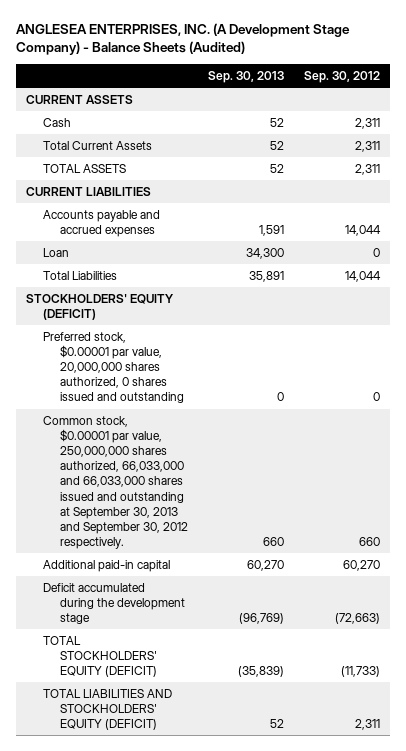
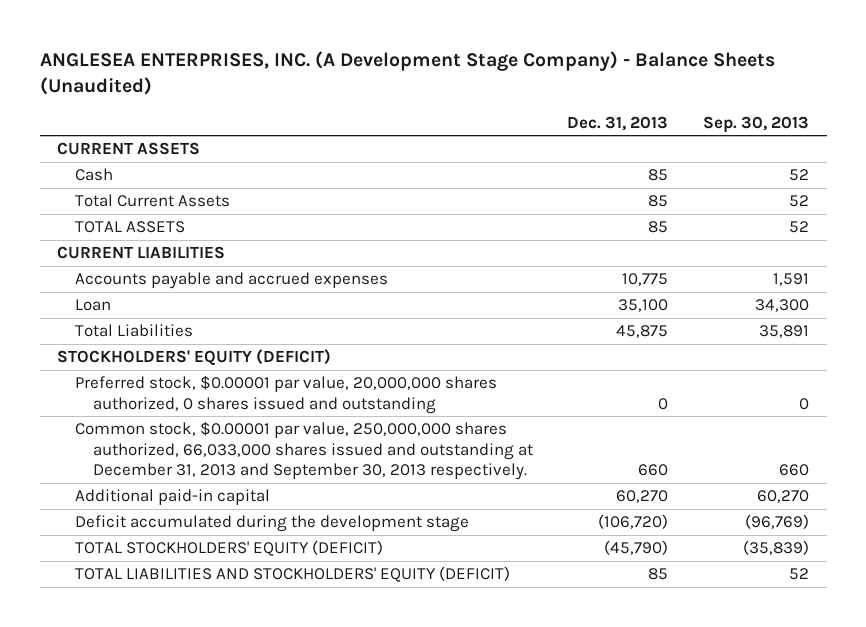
[15,23,350,56] ANGLESEA ENTERPRISES, INC. (A Development Stage Company) - Balance Sheets (Audited) -> [39,51,775,96] ANGLESEA ENTERPRISES, INC. (A Development Stage Company) - Balance Sheets (Unaudited)
[304,71,381,84] Sep. 30, 2012 -> none
none -> [567,115,669,131] Dec. 31, 2013
[43,415,189,550] Common stock, $0.00001 par value, 250,000,000 shares authorized, 66,033,000 and 66,033,000 shares issued and outstanding at September 30, 2013 and September 30, 2012 respectively. -> [74,421,533,481] Common stock, $0.00001 par value, 250,000,000 shares authorized, 66,033,000 shares issued and outstanding at December 31, 2013 and September 30, 2013 respectively.

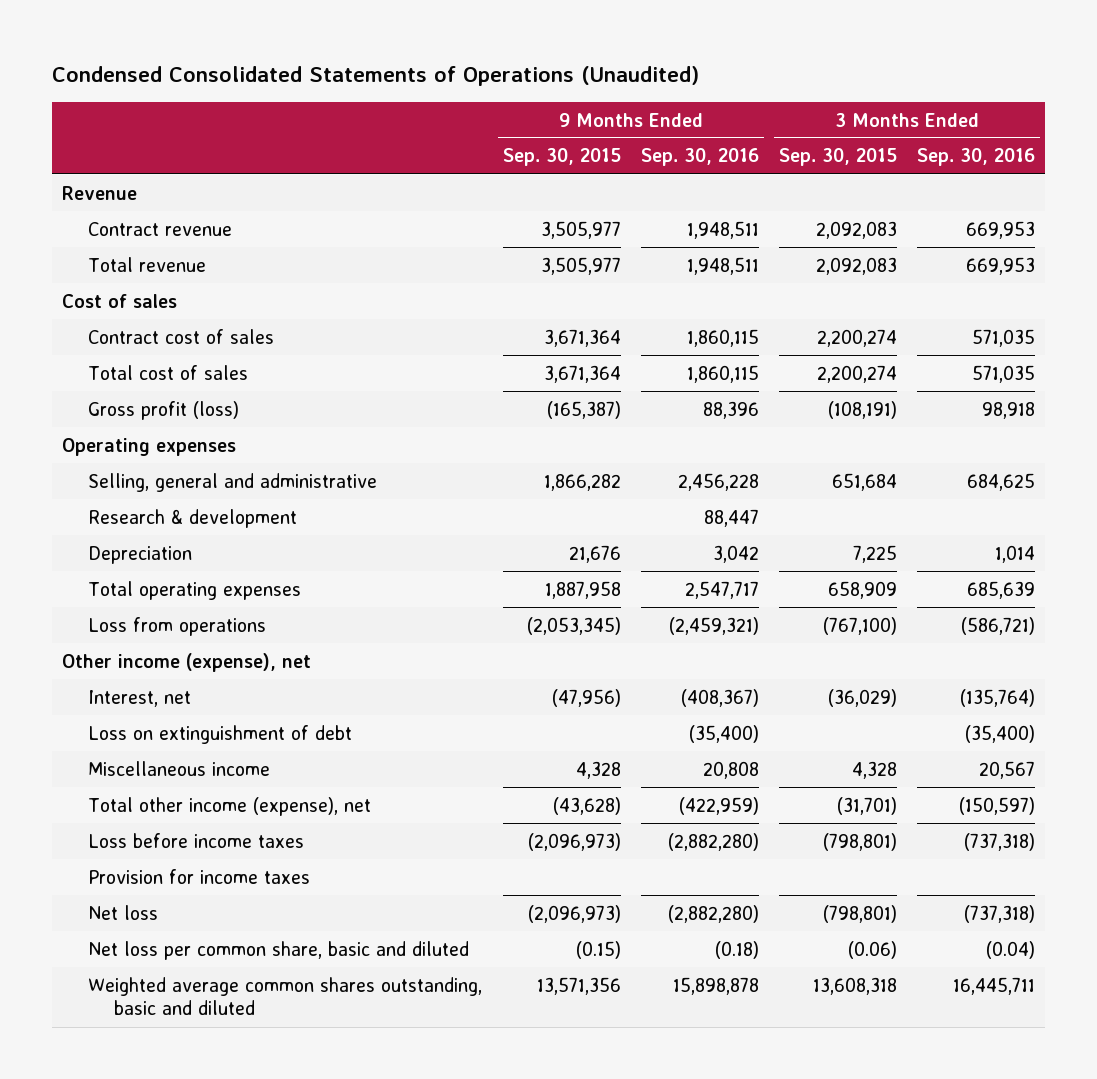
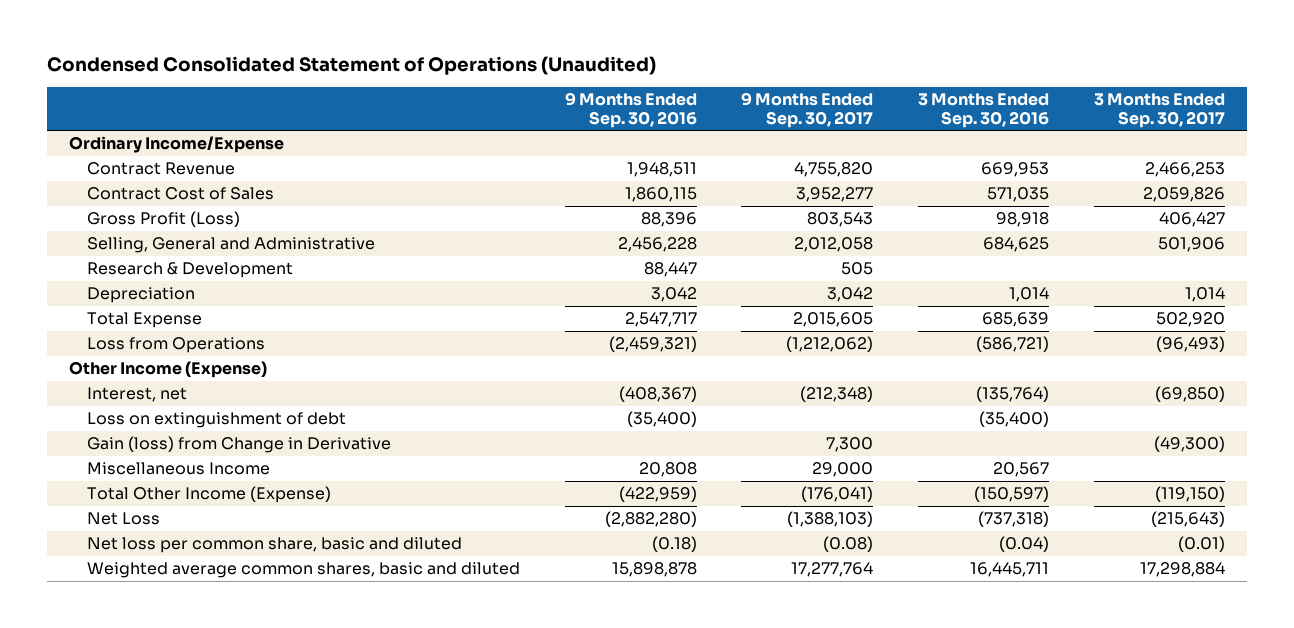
[52,66,700,87] Condensed Consolidated Statements of Operations (Unaudited) -> [46,56,656,76] Condensed Consolidated Statement of Operations (Unaudited)
[502,148,621,167] Sep. 30, 2015 -> none
[778,148,897,167] Sep. 30, 2015 -> none
none -> [741,92,874,128] 9 Months Ended Sep. 30, 2017
none -> [1093,93,1225,128] 3 Months Ended Sep. 30, 2017
[62,185,138,200] Revenue -> none
[88,256,207,272] Total revenue -> none
[62,293,178,308] Cost of sales -> none
[88,364,249,380] Total cost of sales -> none
[62,437,237,456] Operating expenses -> none
none -> [68,136,284,154] Ordinary Income/Expense
[88,221,233,236] Contract revenue -> [86,162,235,176] Contract Revenue
[88,328,275,344] Contract cost of sales -> [86,187,274,201] Contract Cost of Sales
[88,400,240,420] Gross profit (loss) -> [86,211,240,228] Gross Profit (Loss)
[88,472,378,492] Selling, general and administrative -> [86,237,375,254] Selling, General and Administrative
[88,508,298,528] Research & development -> [86,262,293,279] Research & Development
[88,580,302,600] Total operating expenses -> [86,312,202,329] Total Expense
[88,616,267,636] Loss from operations -> [86,337,265,354] Loss from Operations
[62,652,312,672] Other income (expense), net -> [68,361,267,379] Other Income (Expense)
[88,832,305,848] Loss before income taxes -> none
[88,868,311,884] Provision for income taxes -> none
none -> [86,436,391,454] Gain (loss) from Change in Derivative
[88,760,271,776] Miscellaneous income -> [86,462,270,476] Miscellaneous Income
[88,796,372,816] Total other income (expense), net -> [86,486,331,504] Total Other Income (Expense)
[88,904,159,920] Net loss -> [86,512,160,526] Net Loss
[88,976,483,1016] Weighted average common shares outstanding, basic and diluted -> [86,562,520,579] Weighted average common shares, basic and diluted

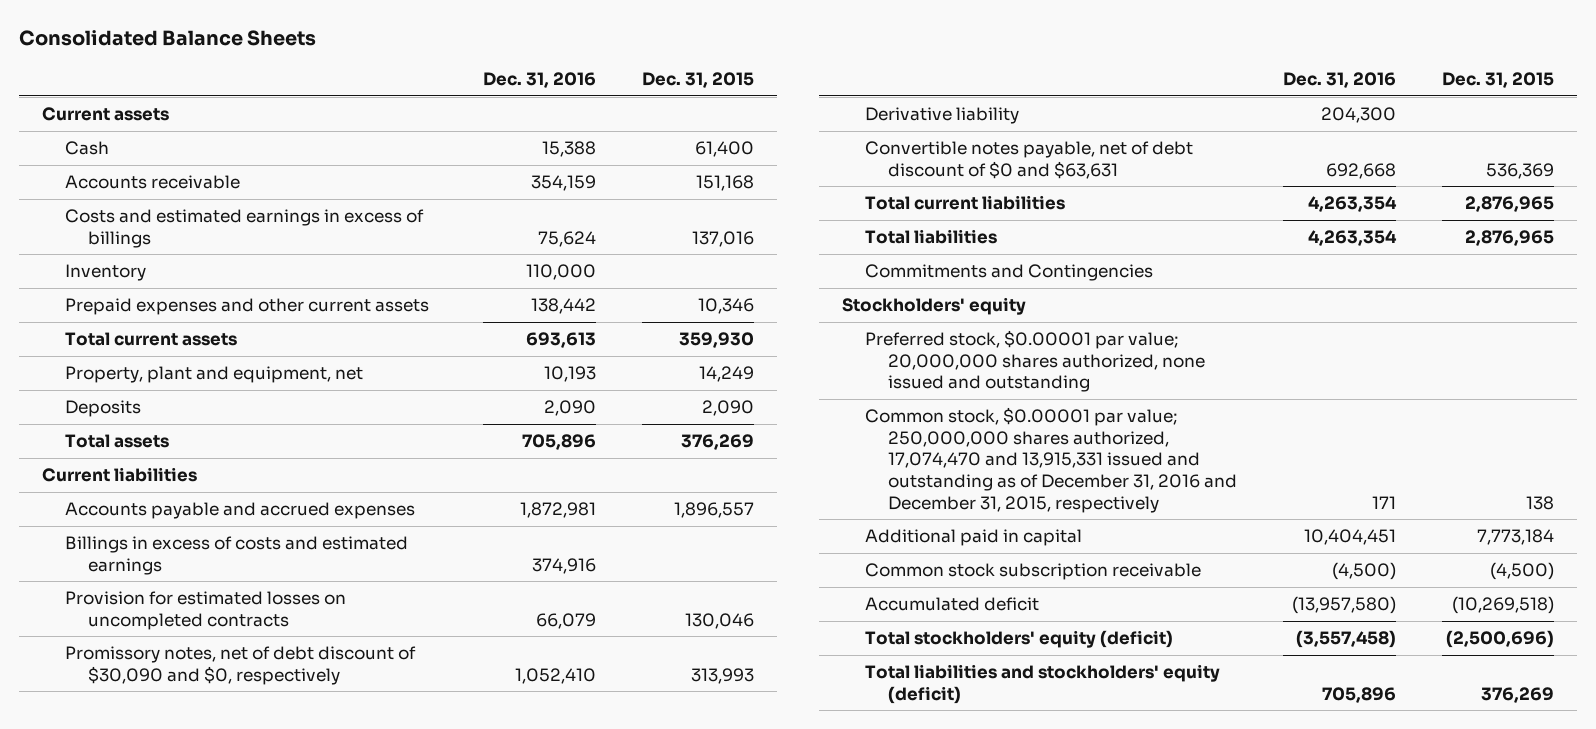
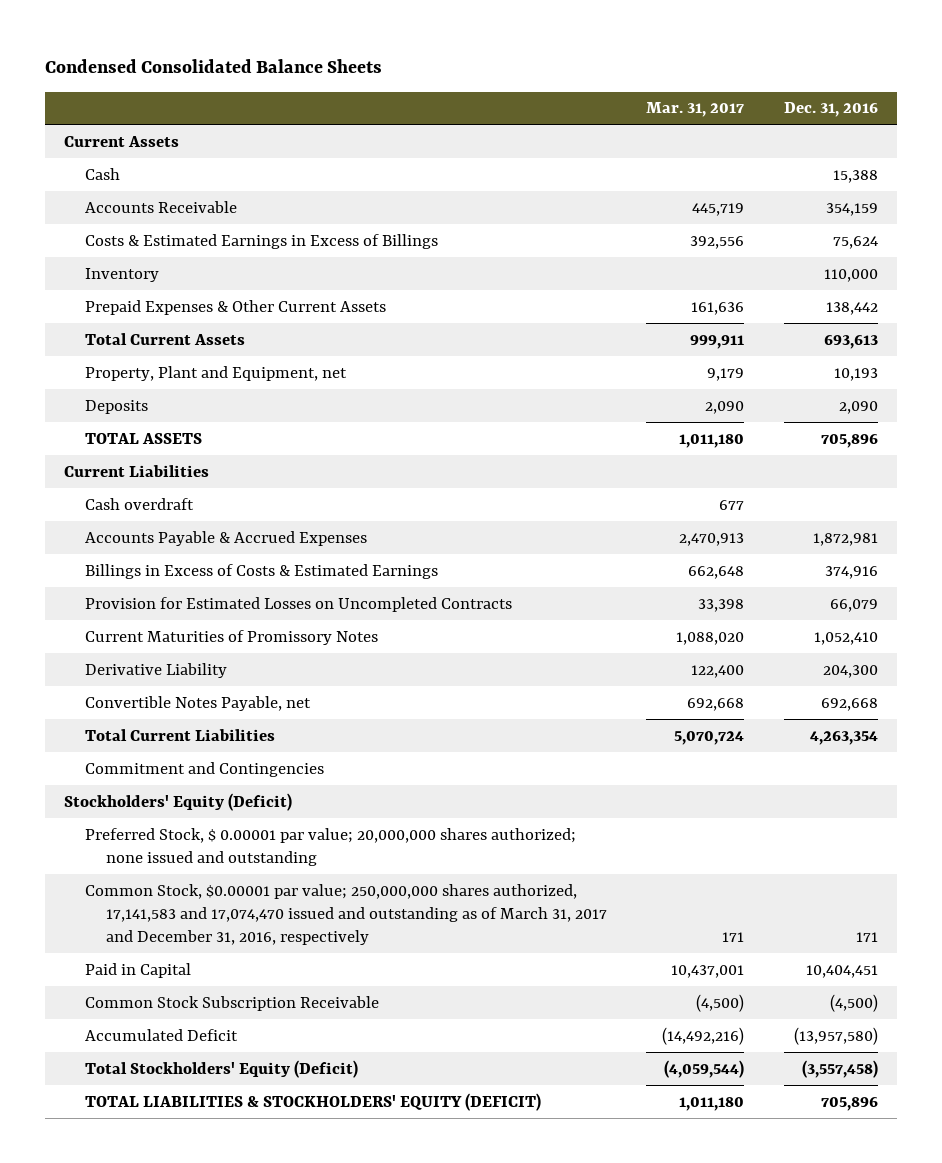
[18,30,316,47] Consolidated Balance Sheets -> [44,59,382,74] Condensed Consolidated Balance Sheets
[641,72,754,89] Dec. 31, 2015 -> none
none -> [646,102,745,118] Mar. 31, 2017
[41,107,169,122] Current assets -> [64,135,180,147] Current Assets
[64,175,240,190] Accounts receivable -> [85,200,238,213] Accounts Receivable
[64,209,424,248] Costs and estimated earnings in excess of billings -> [85,233,439,249] Costs & Estimated Earnings in Excess of Billings
[64,298,429,316] Prepaid expenses and other current assets -> [85,299,387,315] Prepaid Expenses & Other Current Assets
[64,332,237,347] Total current assets -> [85,332,246,345] Total Current Assets
[64,366,363,384] Property, plant and equipment, net -> [85,365,348,381] Property, Plant and Equipment, net
[865,229,998,245] Total liabilities -> none
[64,434,169,449] Total assets -> [85,432,203,444] TOTAL ASSETS
[41,467,197,483] Current liabilities -> [64,464,210,477] Current Liabilities
none -> [85,497,195,510] Cash overdraft
[64,502,415,520] Accounts payable and accrued expenses -> [85,530,368,546] Accounts Payable & Accrued Expenses
[64,536,408,575] Billings in excess of costs and estimated earnings -> [85,563,439,579] Billings in Excess of Costs & Estimated Earnings
[64,591,346,630] Provision for estimated losses on uncompleted contracts -> [85,596,513,612] Provision for Estimated Losses on Uncompleted Contracts
[64,646,416,685] Promissory notes, net of debt discount of $30,090 and $0, respectively -> [85,629,379,645] Current Maturities of Promissory Notes
[865,107,1020,125] Derivative liability -> [85,662,228,678] Derivative Liability
[865,141,1194,179] Convertible notes payable, net of debt discount of $0 and $63,631 -> [85,695,312,711] Convertible Notes Payable, net
[865,195,1066,211] Total current liabilities -> [85,728,276,741] Total Current Liabilities
[865,264,1154,282] Commitments and Contingencies -> [85,761,325,777] Commitment and Contingencies
[842,297,1027,316] Stockholders' equity -> [64,792,293,811] Stockholders' Equity (Deficit)
[865,330,1206,393] Preferred stock, $0.00001 par value; 20,000,000 shares authorized, none issued and outstanding -> [85,827,577,866] Preferred Stock, $ 0.00001 par value; 20,000,000 shares authorized; none issued and outstanding
[865,407,1238,513] Common stock, $0.00001 par value; 250,000,000 shares authorized, 17,074,470 and 13,915,331 issued and outstanding as of December 31, 2016 and December 31, 2015, respectively -> [85,883,607,946] Common Stock, $0.00001 par value; 250,000,000 shares authorized, 17,141,583 and 17,074,470 issued and outstanding as of March 31, 2017 and December 31, 2016, respectively
[865,529,1083,547] Additional paid in capital -> [85,962,192,978] Paid in Capital
[865,563,1202,581] Common stock subscription receivable -> [85,995,380,1011] Common Stock Subscription Receivable
[865,597,1040,612] Accumulated deficit -> [85,1028,239,1041] Accumulated Deficit
[865,630,1174,649] Total stockholders' equity (deficit) -> [85,1059,359,1078] Total Stockholders' Equity (Deficit)
[865,664,1221,704] Total liabilities and stockholders' equity (deficit) -> [85,1092,542,1111] TOTAL LIABILITIES & STOCKHOLDERS' EQUITY (DEFICIT)

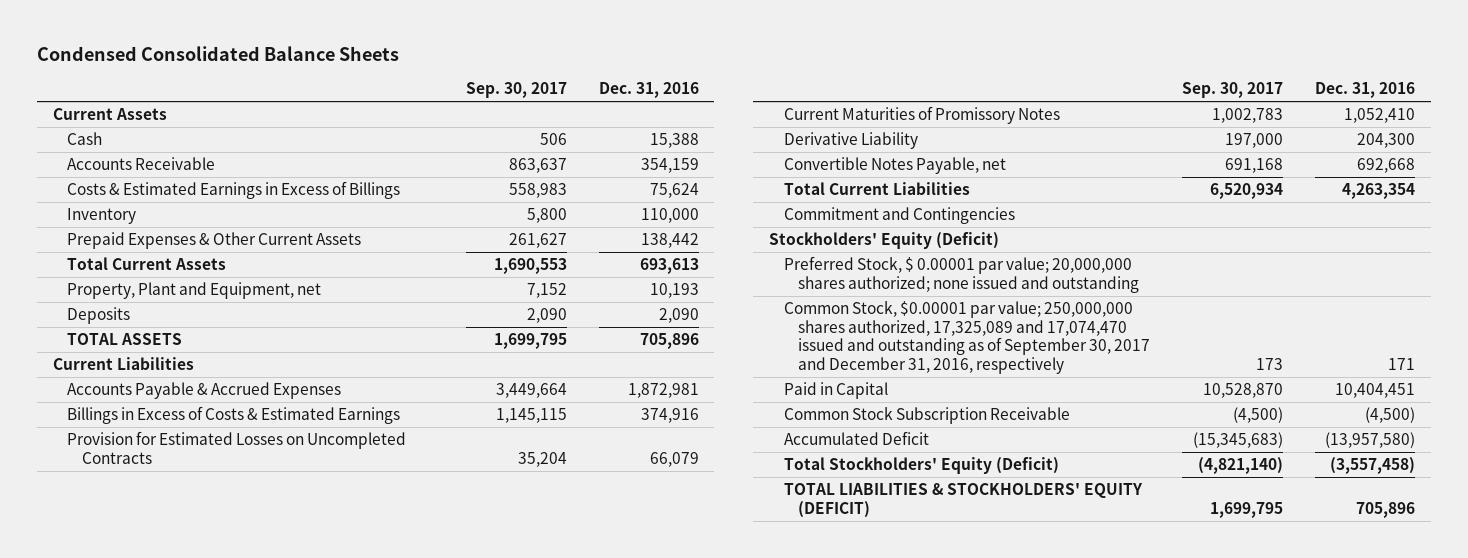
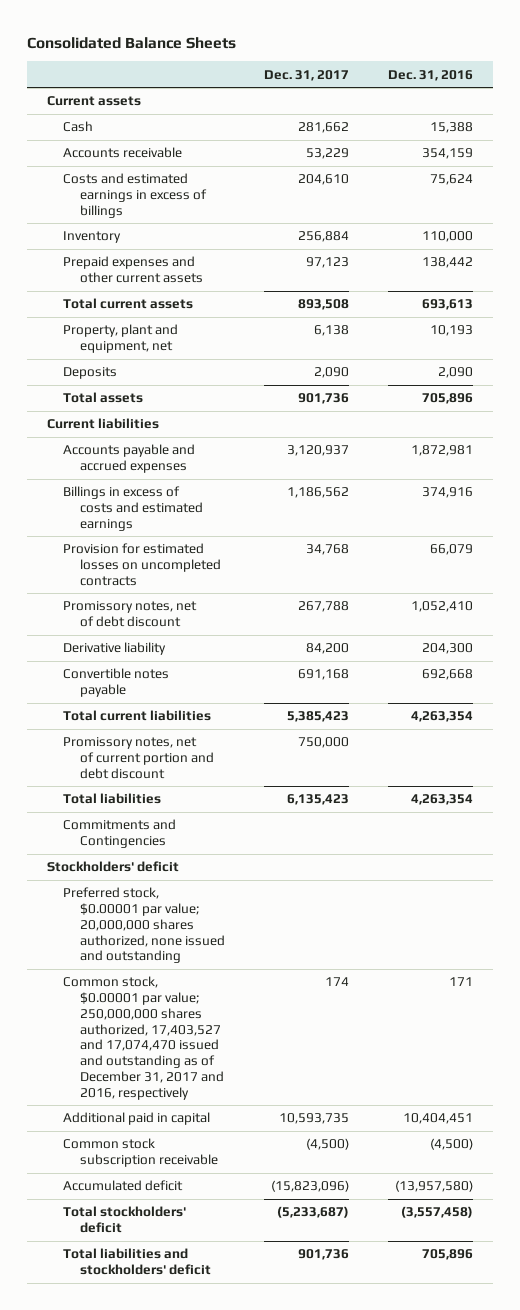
[36,45,399,61] Condensed Consolidated Balance Sheets -> [27,36,237,49] Consolidated Balance Sheets
[465,82,567,99] Sep. 30, 2017 -> none
none -> [264,69,350,81] Dec. 31, 2017
[52,108,167,121] Current Assets -> [46,96,141,107] Current assets
[67,157,216,171] Accounts Receivable -> [63,147,183,159] Accounts receivable
[67,181,401,200] Costs & Estimated Earnings in Excess of Billings -> [63,173,207,218] Costs and estimated earnings in excess of billings
[67,232,362,250] Prepaid Expenses & Other Current Assets -> [63,256,203,284] Prepaid expenses and other current assets
[67,257,227,271] Total Current Assets -> [63,298,194,310] Total current assets
[67,282,322,300] Property, Plant and Equipment, net -> [63,324,179,354] Property, plant and equipment, net
[67,333,183,346] TOTAL ASSETS -> [63,392,144,404] Total assets
[52,357,194,371] Current Liabilities -> [46,418,159,430] Current liabilities
[67,382,342,400] Accounts Payable & Accrued Expenses -> [63,444,196,474] Accounts payable and accrued expenses
[67,406,401,425] Billings in Excess of Costs & Estimated Earnings -> [63,486,203,531] Billings in excess of costs and estimated earnings
[67,431,407,464] Provision for Estimated Losses on Uncompleted Contracts -> [63,543,221,586] Provision for estimated losses on uncompleted contracts
[783,106,1060,125] Current Maturities of Promissory Notes -> [63,601,198,628] Promissory notes, net of debt discount
[783,132,918,150] Derivative Liability -> [63,642,167,656] Derivative liability
[783,157,1006,175] Convertible Notes Payable, net -> [63,668,170,698] Convertible notes payable
[783,182,970,196] Total Current Liabilities -> [63,710,212,722] Total current liabilities
none -> [63,737,214,779] Promissory notes, net of current portion and debt discount
none -> [63,793,162,805] Total liabilities
[783,207,1015,225] Commitment and Contingencies -> [63,819,177,849] Commitments and Contingencies
[769,232,1000,250] Stockholders' Equity (Deficit) -> [46,861,179,873] Stockholders' deficit
[783,256,1140,293] Preferred Stock, $ 0.00001 par value; 20,000,000 shares authorized; none issued and outstanding -> [63,887,225,964] Preferred stock, $0.00001 par value; 20,000,000 shares authorized, none issued and outstanding
[783,301,1151,374] Common Stock, $0.00001 par value; 250,000,000 shares authorized, 17,325,089 and 17,074,470 issued and outstanding as of September 30, 2017 and December 31, 2016, respectively -> [63,976,224,1100] Common stock, $0.00001 par value; 250,000,000 shares authorized, 17,403,527 and 17,074,470 issued and outstanding as of December 31, 2017 and 2016, respectively
[783,382,888,400] Paid in Capital -> [63,1112,211,1126] Additional paid in capital
[783,407,1070,425] Common Stock Subscription Receivable -> [63,1138,218,1168] Common stock subscription receivable
[783,431,929,446] Accumulated Deficit -> [63,1180,184,1192] Accumulated deficit
[783,457,1059,475] Total Stockholders' Equity (Deficit) -> [63,1206,187,1234] Total stockholders' deficit
[783,483,1143,518] TOTAL LIABILITIES & STOCKHOLDERS' EQUITY (DEFICIT) -> [63,1248,211,1276] Total liabilities and stockholders' deficit

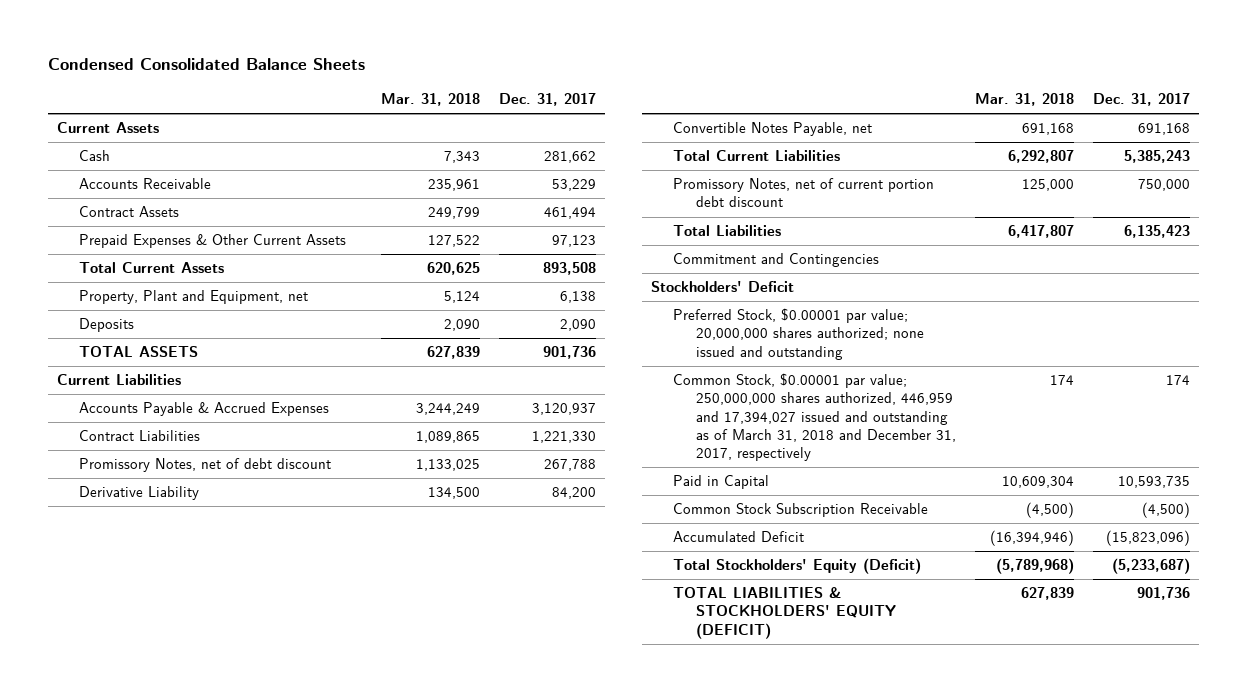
[27,36,237,49] Consolidated Balance Sheets -> [47,58,365,71] Condensed Consolidated Balance Sheets
[388,69,474,81] Dec. 31, 2016 -> none
none -> [380,93,480,107] Mar. 31, 2018
[46,96,141,107] Current assets -> [57,122,160,134] Current Assets
[63,173,207,218] Costs and estimated earnings in excess of billings -> none
[63,231,122,244] Inventory -> none
[63,147,183,159] Accounts receivable -> [79,178,212,190] Accounts Receivable
none -> [79,206,180,218] Contract Assets
[63,256,203,284] Prepaid expenses and other current assets -> [79,234,347,249] Prepaid Expenses & Other Current Assets
[63,298,194,310] Total current assets -> [79,262,225,274] Total Current Assets
[63,324,179,354] Property, plant and equipment, net -> [79,290,309,305] Property, Plant and Equipment, net
[63,486,203,531] Billings in excess of costs and estimated earnings -> none
[63,543,221,586] Provision for estimated losses on uncompleted contracts -> none
[63,392,144,404] Total assets -> [79,346,199,358] TOTAL ASSETS
[46,418,159,430] Current liabilities -> [57,374,182,386] Current Liabilities
[63,444,196,474] Accounts payable and accrued expenses -> [79,402,330,417] Accounts Payable & Accrued Expenses
none -> [79,430,201,442] Contract Liabilities
[63,601,198,628] Promissory notes, net of debt discount -> [79,458,332,473] Promissory Notes, net of debt discount
[63,642,167,656] Derivative liability -> [79,486,200,501] Derivative Liability
[63,668,170,698] Convertible notes payable -> [673,122,873,137] Convertible Notes Payable, net
[63,710,212,722] Total current liabilities -> [673,150,841,162] Total Current Liabilities
[287,711,350,723] 5,385,423 -> [1123,150,1190,164] 5,385,243
[63,737,214,779] Promissory notes, net of current portion and debt discount -> [673,178,935,208] Promissory Notes, net of current portion debt discount
[63,793,162,805] Total liabilities -> [673,225,782,237] Total Liabilities
[63,819,177,849] Commitments and Contingencies -> [673,253,880,268] Commitment and Contingencies
[46,861,179,873] Stockholders' deficit -> [651,281,795,293] Stockholders' Deficit
[63,887,225,964] Preferred stock, $0.00001 par value; 20,000,000 shares authorized, none issued and outstanding -> [673,308,924,360] Preferred Stock, $0.00001 par value; 20,000,000 shares authorized; none issued and outstanding
[63,976,224,1100] Common stock, $0.00001 par value; 250,000,000 shares authorized, 17,403,527 and 17,074,470 issued and outstanding as of December 31, 2017 and 2016, respectively -> [673,373,956,462] Common Stock, $0.00001 par value; 250,000,000 shares authorized, 446,959 and 17,394,027 issued and outstanding as of March 31, 2018 and December 31, 2017, respectively
[63,1112,211,1126] Additional paid in capital -> [673,475,770,490] Paid in Capital
[63,1138,218,1168] Common stock subscription receivable -> [673,503,929,518] Common Stock Subscription Receivable
[63,1180,184,1192] Accumulated deficit -> [673,531,805,543] Accumulated Deficit
[63,1206,187,1234] Total stockholders' deficit -> [673,558,922,575] Total Stockholders' Equity (Deficit)
[63,1248,211,1276] Total liabilities and stockholders' deficit -> [673,587,896,639] TOTAL LIABILITIES & STOCKHOLDERS' EQUITY (DEFICIT)

